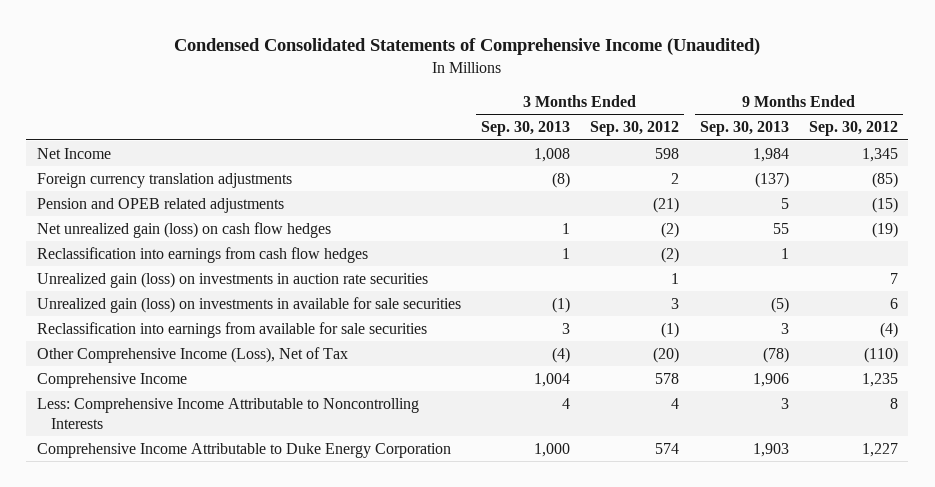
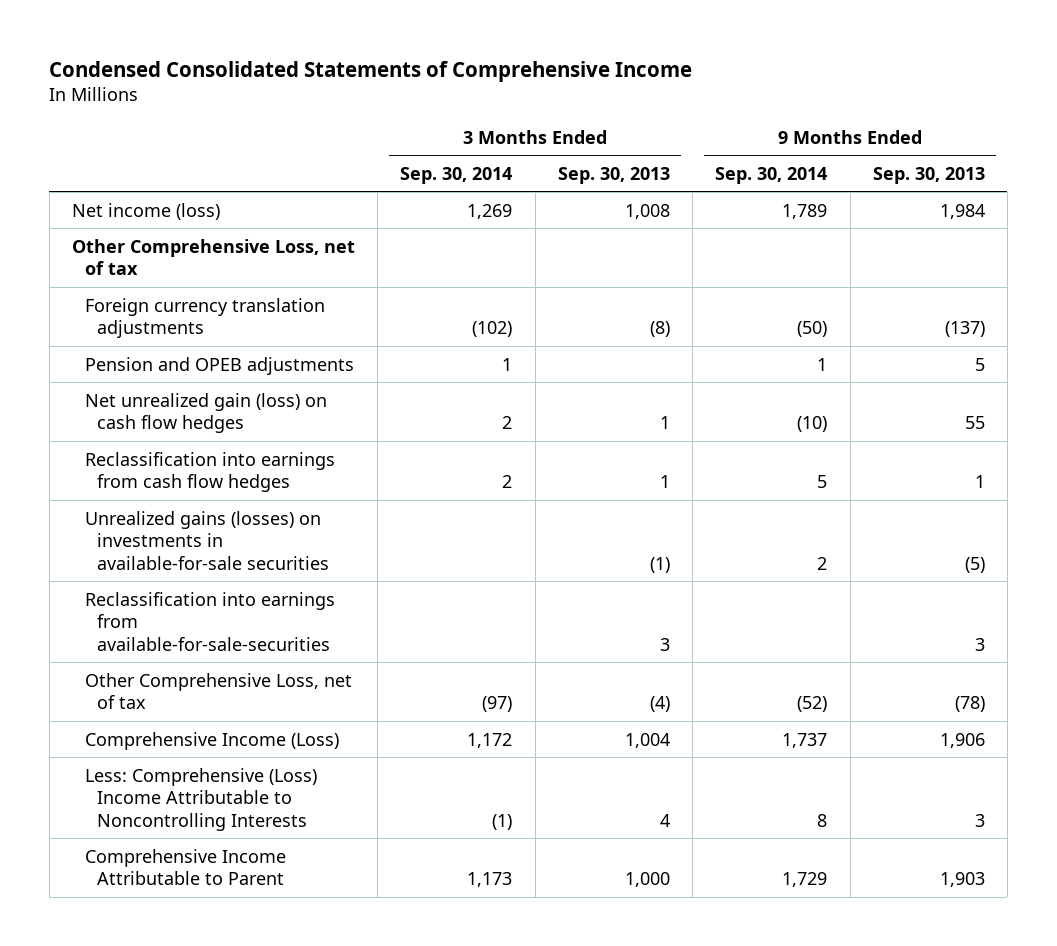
[174,38,761,56] Condensed Consolidated Statements of Comprehensive Income (Unaudited) -> [49,61,693,83] Condensed Consolidated Statements of Comprehensive Income
[590,121,680,137] Sep. 30, 2012 -> none
[809,121,899,137] Sep. 30, 2012 -> none
none -> [400,166,513,184] Sep. 30, 2014
none -> [715,166,828,184] Sep. 30, 2014
[36,147,111,159] Net Income -> [72,202,221,220] Net income (loss)
none -> [72,238,356,276] Other Comprehensive Loss, net of tax
[36,197,284,213] Pension and OPEB related adjustments -> [84,356,354,375] Pension and OPEB adjustments
[36,271,428,288] Unrealized gain (loss) on investments in auction rate securities -> none
[36,296,461,313] Unrealized gain (loss) on investments in available for sale securities -> [84,510,330,570] Unrealized gains (losses) on investments in available-for-sale securities
[36,321,427,338] Reclassification into earnings from available for sale securities -> [84,591,335,651] Reclassification into earnings from available-for-sale-securities
[36,346,348,363] Other Comprehensive Income (Loss), Net of Tax -> [84,672,352,710] Other Comprehensive Loss, net of tax
[36,372,187,388] Comprehensive Income -> [84,731,339,750] Comprehensive Income (Loss)
[36,397,419,429] Less: Comprehensive Income Attributable to Noncontrolling Interests -> [84,767,317,831] Less: Comprehensive (Loss) Income Attributable to Noncontrolling Interests
[36,442,451,458] Comprehensive Income Attributable to Duke Energy Corporation -> [84,848,286,886] Comprehensive Income Attributable to Parent

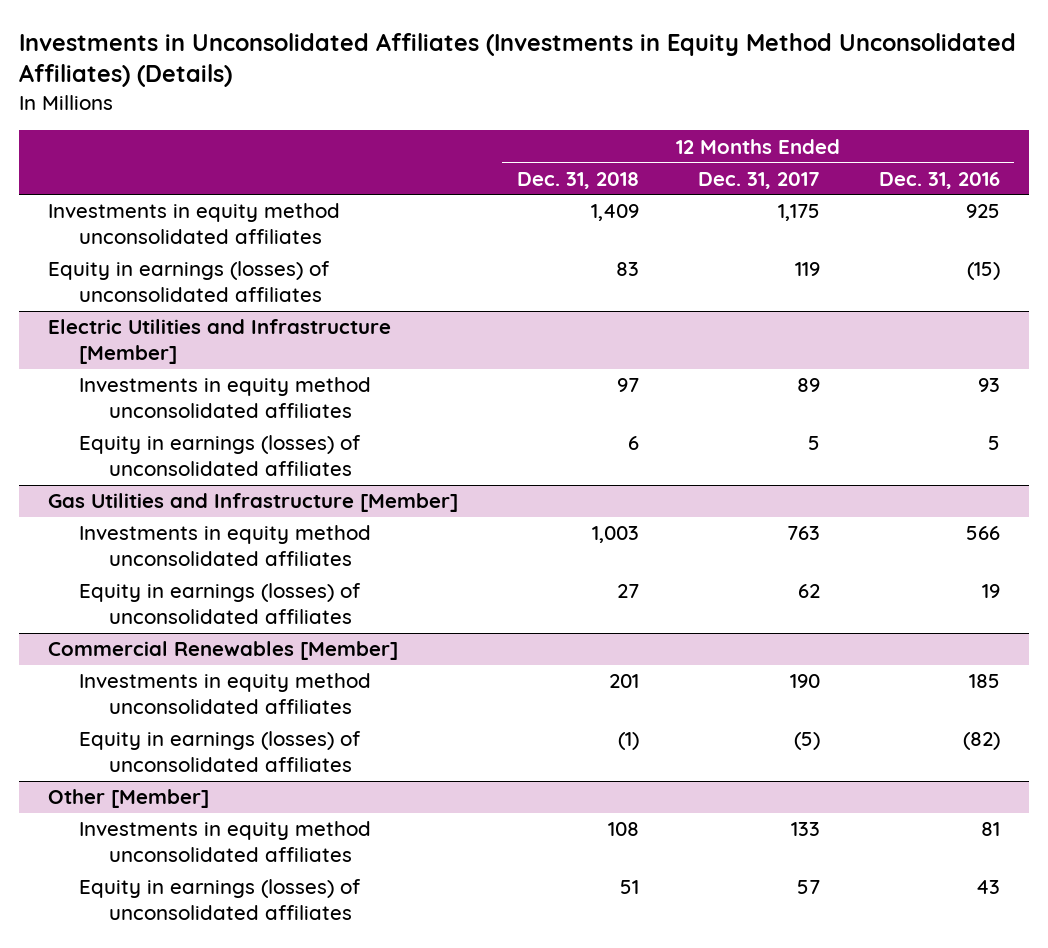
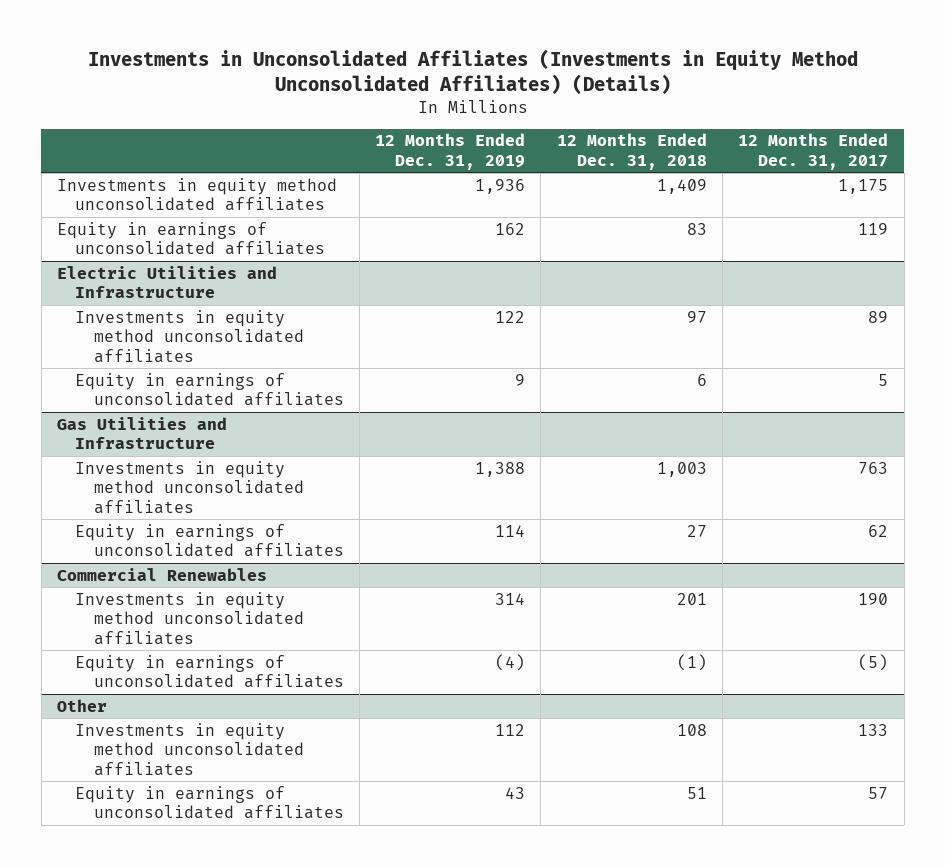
[878,171,1000,189] Dec. 31, 2016 -> none
none -> [375,133,526,170] 12 Months Ended Dec. 31, 2019
[48,261,331,303] Equity in earnings (losses) of unconsolidated affiliates -> [56,221,326,256] Equity in earnings of unconsolidated affiliates
[48,319,392,365] Electric Utilities and Infrastructure [Member] -> [56,265,277,299] Electric Utilities and Infrastructure
[78,435,361,477] Equity in earnings (losses) of unconsolidated affiliates -> [75,372,344,407] Equity in earnings of unconsolidated affiliates
[48,493,459,513] Gas Utilities and Infrastructure [Member] -> [56,416,227,450] Gas Utilities and Infrastructure
[78,583,361,625] Equity in earnings (losses) of unconsolidated affiliates -> [75,523,344,558] Equity in earnings of unconsolidated affiliates
[48,641,399,661] Commercial Renewables [Member] -> [56,567,267,581] Commercial Renewables
[78,731,361,773] Equity in earnings (losses) of unconsolidated affiliates -> [75,654,344,689] Equity in earnings of unconsolidated affiliates
[48,789,210,809] Other [Member] -> [56,698,107,712] Other
[78,879,361,921] Equity in earnings (losses) of unconsolidated affiliates -> [75,785,344,820] Equity in earnings of unconsolidated affiliates

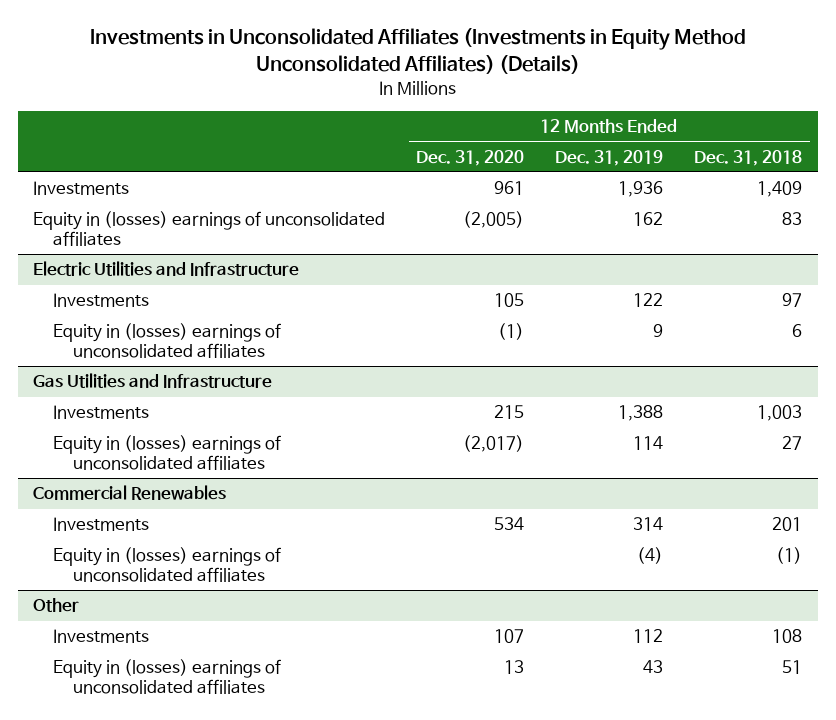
[738,133,889,170] 12 Months Ended Dec. 31, 2017 -> none
none -> [416,149,525,166] Dec. 31, 2020
[56,177,337,212] Investments in equity method unconsolidated affiliates -> [33,181,130,196] Investments
[56,221,326,256] Equity in earnings of unconsolidated affiliates -> [33,211,386,247] Equity in (losses) earnings of unconsolidated affiliates
[75,309,304,363] Investments in equity method unconsolidated affiliates -> [53,293,150,308] Investments
[75,372,344,407] Equity in earnings of unconsolidated affiliates -> [53,323,282,359] Equity in (losses) earnings of unconsolidated affiliates
[75,460,304,514] Investments in equity method unconsolidated affiliates -> [53,405,150,420] Investments
[75,523,344,558] Equity in earnings of unconsolidated affiliates -> [53,435,282,471] Equity in (losses) earnings of unconsolidated affiliates
[75,591,304,645] Investments in equity method unconsolidated affiliates -> [53,517,150,532] Investments
[75,654,344,689] Equity in earnings of unconsolidated affiliates -> [53,547,282,583] Equity in (losses) earnings of unconsolidated affiliates
[75,722,304,776] Investments in equity method unconsolidated affiliates -> [53,629,150,644] Investments
[75,785,344,820] Equity in earnings of unconsolidated affiliates -> [53,659,282,695] Equity in (losses) earnings of unconsolidated affiliates

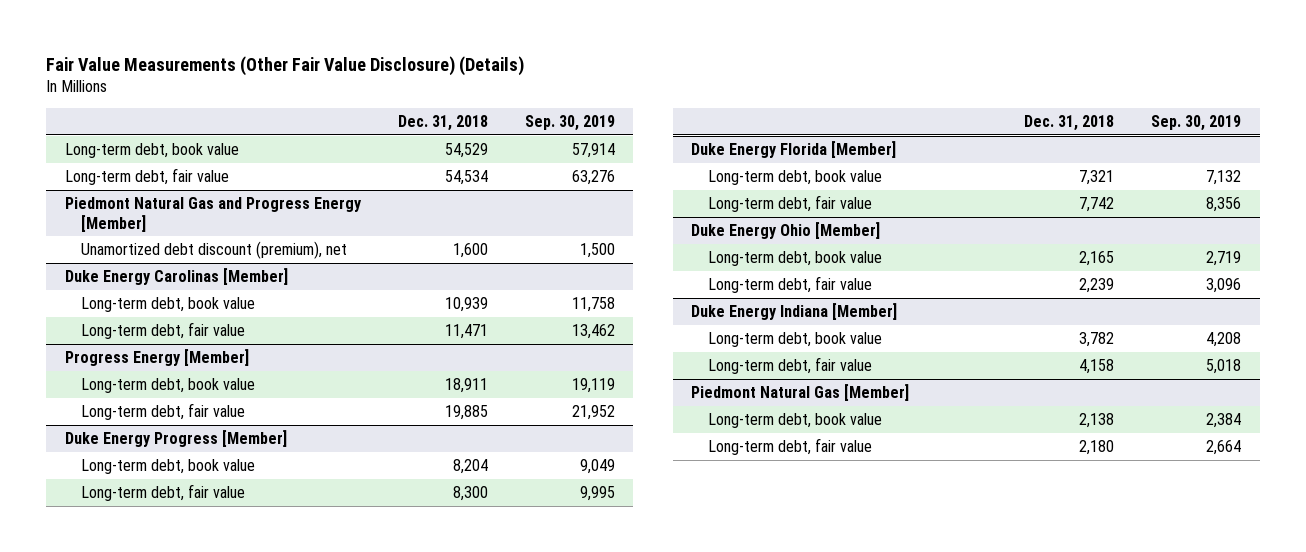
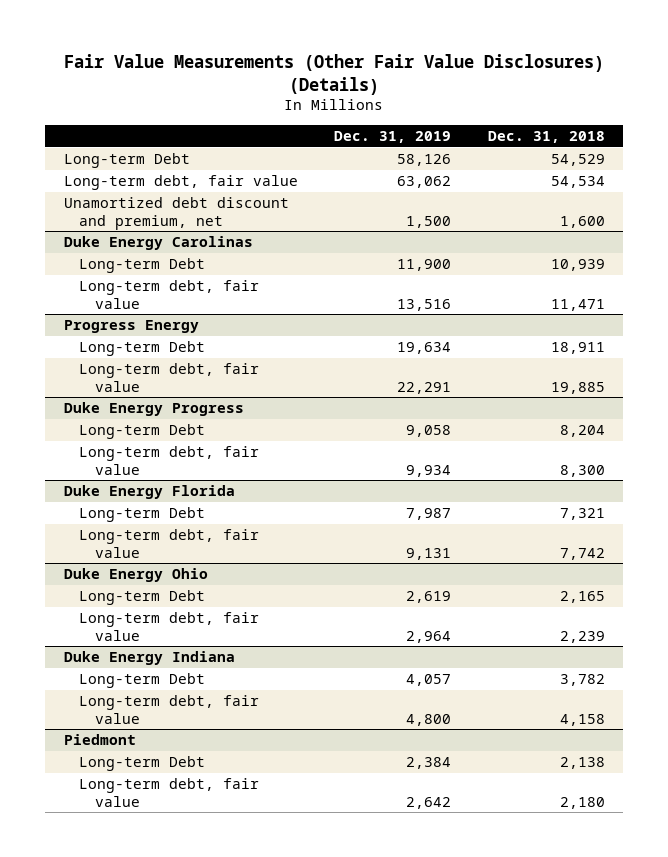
[46,55,525,76] Fair Value Measurements (Other Fair Value Disclosure) (Details) -> [64,53,605,95] Fair Value Measurements (Other Fair Value Disclosures) (Details)
[524,114,615,131] Sep. 30, 2019 -> none
none -> [334,131,452,144] Dec. 31, 2019
[64,143,239,159] Long-term debt, book value -> [63,153,190,169] Long-term Debt
[64,197,362,232] Piedmont Natural Gas and Progress Energy [Member] -> none
[81,241,348,260] Unamortized debt discount (premium), net -> [63,197,289,230] Unamortized debt discount and premium, net
[64,268,288,286] Duke Energy Carolinas [Member] -> [63,236,253,251] Duke Energy Carolinas
[81,297,256,313] Long-term debt, book value -> [79,258,206,274] Long-term Debt
[64,349,249,367] Progress Energy [Member] -> [63,320,199,334] Progress Energy
[81,378,256,394] Long-term debt, book value -> [79,341,206,357] Long-term Debt
[64,430,287,448] Duke Energy Progress [Member] -> [63,402,244,417] Duke Energy Progress
[81,459,256,475] Long-term debt, book value -> [79,424,206,440] Long-term Debt
[691,141,897,159] Duke Energy Florida [Member] -> [63,485,235,500] Duke Energy Florida
[707,170,882,186] Long-term debt, book value -> [79,507,206,523] Long-term Debt
[691,222,881,240] Duke Energy Ohio [Member] -> [63,568,208,583] Duke Energy Ohio
[707,251,882,267] Long-term debt, book value -> [79,590,206,606] Long-term Debt
[691,303,898,321] Duke Energy Indiana [Member] -> [63,651,235,666] Duke Energy Indiana
[707,332,882,348] Long-term debt, book value -> [79,673,206,689] Long-term Debt
[691,384,910,402] Piedmont Natural Gas [Member] -> [63,734,136,746] Piedmont
[707,413,882,429] Long-term debt, book value -> [79,756,206,772] Long-term Debt

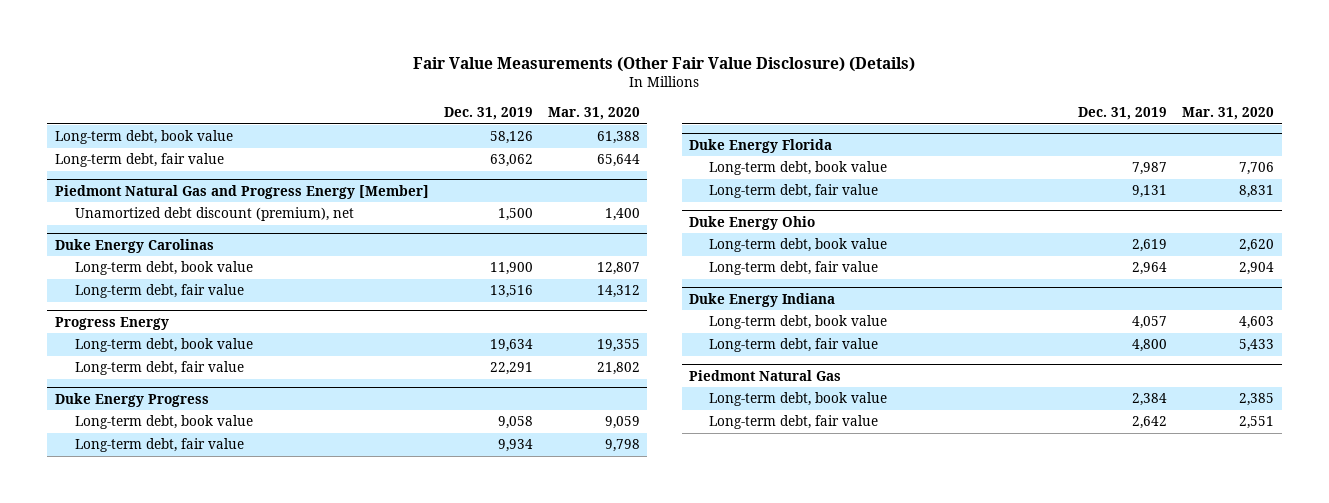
[64,53,605,95] Fair Value Measurements (Other Fair Value Disclosures) (Details) -> [413,56,916,72] Fair Value Measurements (Other Fair Value Disclosure) (Details)
[487,131,605,144] Dec. 31, 2018 -> none
none -> [547,107,640,121] Mar. 31, 2020
[63,153,190,169] Long-term Debt -> [54,130,233,145] Long-term debt, book value
none -> [54,184,429,199] Piedmont Natural Gas and Progress Energy [Member]
[63,197,289,230] Unamortized debt discount and premium, net -> [75,207,355,222] Unamortized debt discount (premium), net
[79,258,206,274] Long-term Debt -> [75,261,254,276] Long-term debt, book value
[79,341,206,357] Long-term Debt -> [75,338,254,353] Long-term debt, book value
[79,424,206,440] Long-term Debt -> [75,415,254,430] Long-term debt, book value
[79,507,206,523] Long-term Debt -> [709,161,888,176] Long-term debt, book value
[79,590,206,606] Long-term Debt -> [709,238,888,253] Long-term debt, book value
[79,673,206,689] Long-term Debt -> [709,315,888,330] Long-term debt, book value
[63,734,136,746] Piedmont -> [689,369,842,381] Piedmont Natural Gas
[79,756,206,772] Long-term Debt -> [709,392,888,407] Long-term debt, book value

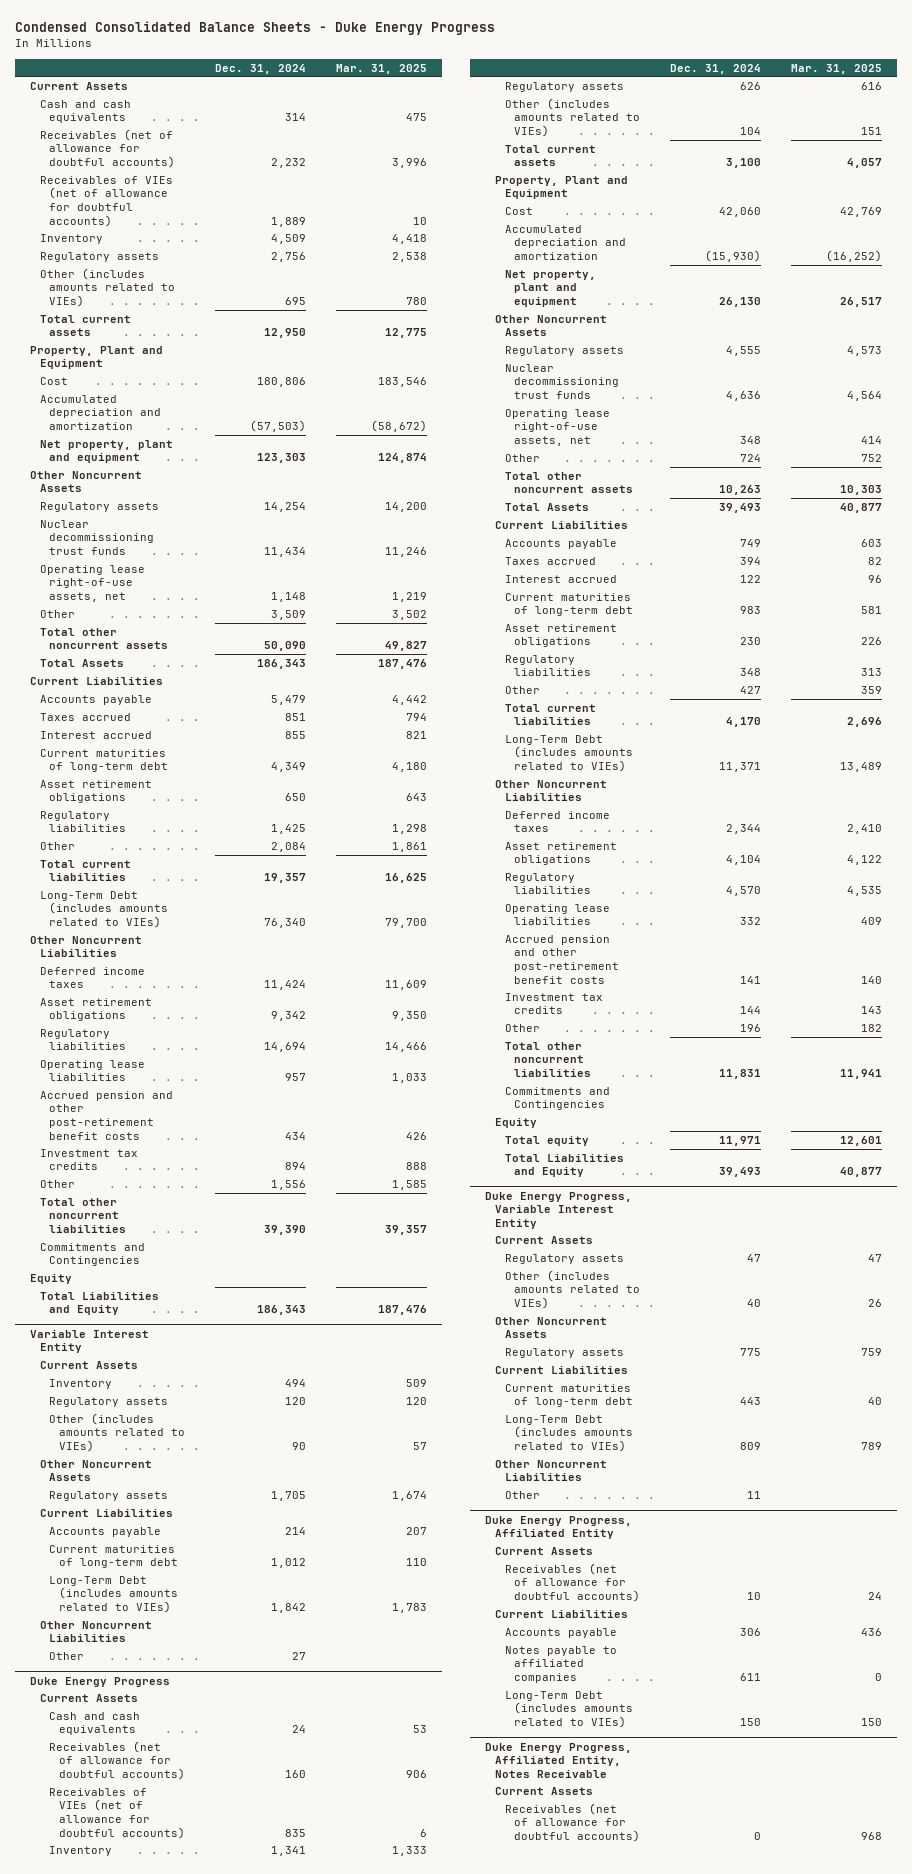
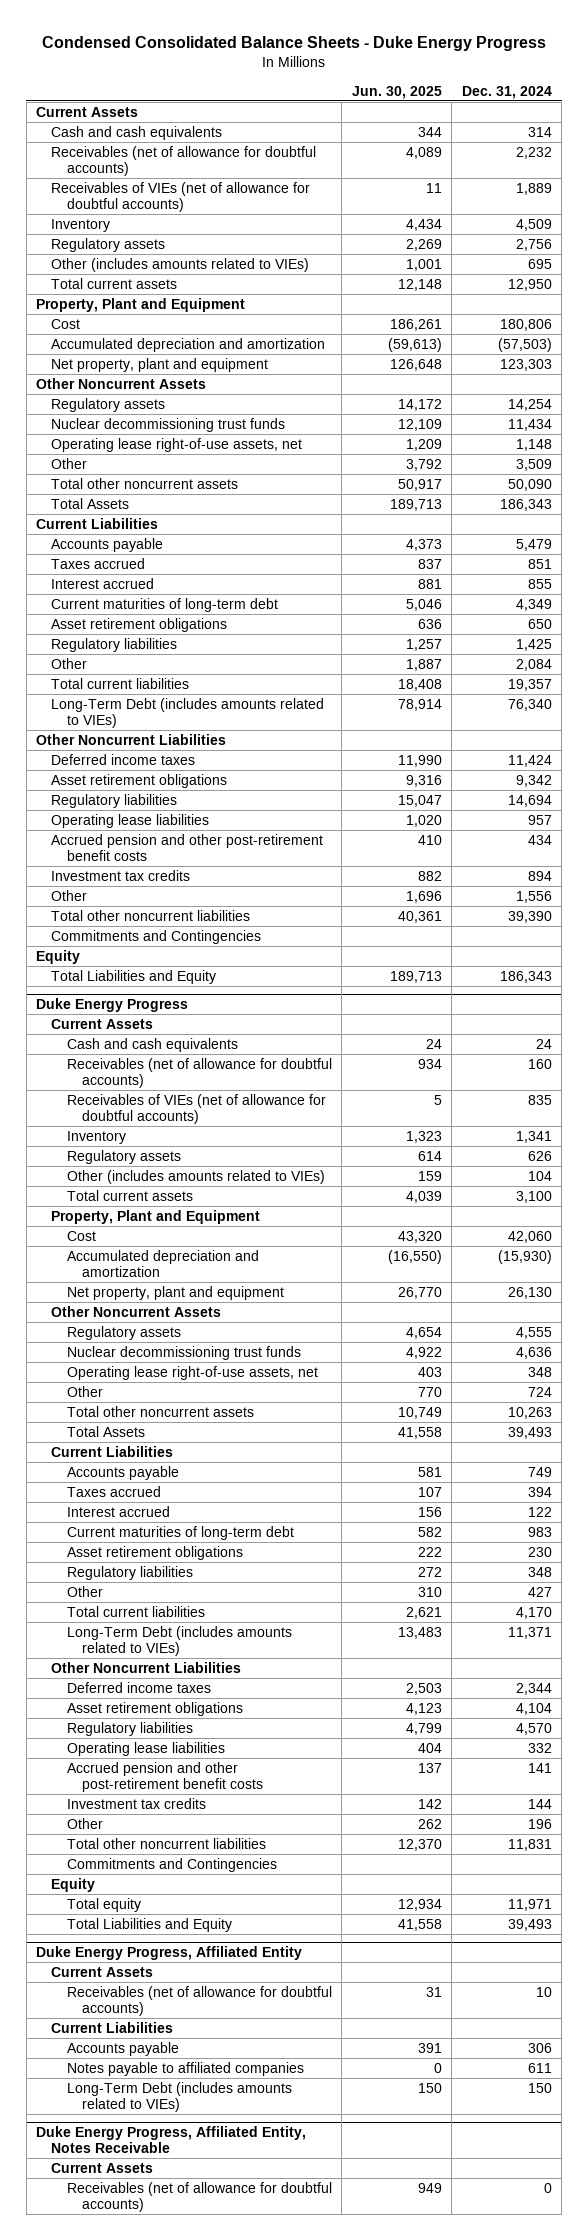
[335,63,427,74] Mar. 31, 2025 -> none
none -> [351,85,442,99] Jun. 30, 2025
[29,1329,149,1354] Variable Interest Entity -> none
[39,1360,138,1369] Current Assets -> none
[49,1378,113,1389] Inventory -> none
[49,1396,169,1407] Regulatory assets -> none
[49,1412,186,1452] Other (includes amounts related to VIEs) -> none
[39,1459,152,1482] Other Noncurrent Assets -> none
[49,1490,169,1501] Regulatory assets -> none
[39,1508,173,1517] Current Liabilities -> none
[49,1526,162,1537] Accounts payable -> none
[49,1544,179,1569] Current maturities of long-term debt -> none
[49,1575,179,1613] Long-Term Debt (includes amounts related to VIEs) -> none
[39,1620,152,1643] Other Noncurrent Liabilities -> none
[49,1651,85,1660] Other -> none
[484,1191,632,1229] Duke Energy Progress, Variable Interest Entity -> none
[494,1235,593,1244] Current Assets -> none
[504,1253,624,1264] Regulatory assets -> none
[504,1269,641,1309] Other (includes amounts related to VIEs) -> none
[494,1316,607,1339] Other Noncurrent Assets -> none
[504,1347,624,1358] Regulatory assets -> none
[494,1365,628,1374] Current Liabilities -> none
[504,1383,634,1408] Current maturities of long-term debt -> none
[504,1414,634,1452] Long-Term Debt (includes amounts related to VIEs) -> none
[494,1459,607,1482] Other Noncurrent Liabilities -> none
[504,1490,540,1499] Other -> none

